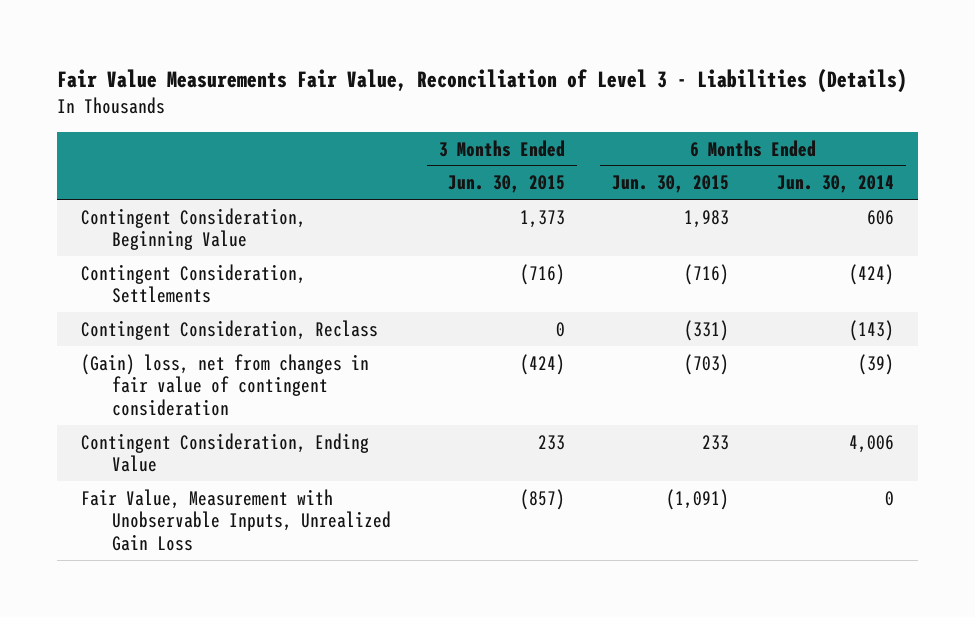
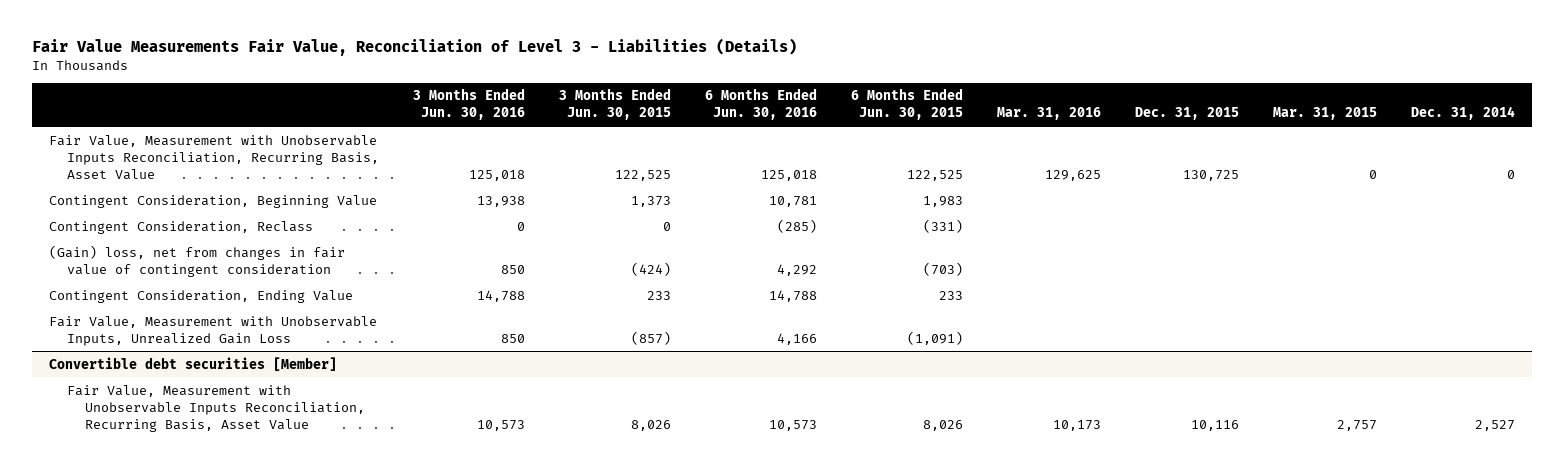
[777,175,895,194] Jun. 30, 2014 -> none
none -> [412,88,525,121] 3 Months Ended Jun. 30, 2016
none -> [704,88,817,121] 6 Months Ended Jun. 30, 2016
none -> [996,107,1101,121] Mar. 31, 2016
none -> [1134,107,1239,121] Dec. 31, 2015
none -> [1272,107,1377,121] Mar. 31, 2015
none -> [1410,106,1515,121] Dec. 31, 2014
none -> [48,134,379,180] Fair Value, Measurement with Unobservable Inputs Reconciliation, Recurring Basis, Asset Value
[80,263,306,304] Contingent Consideration, Settlements -> none
none -> [48,356,337,371] Convertible debt securities [Member]
none -> [66,384,365,432] Fair Value, Measurement with Unobservable Inputs Reconciliation, Recurring Basis, Asset Value

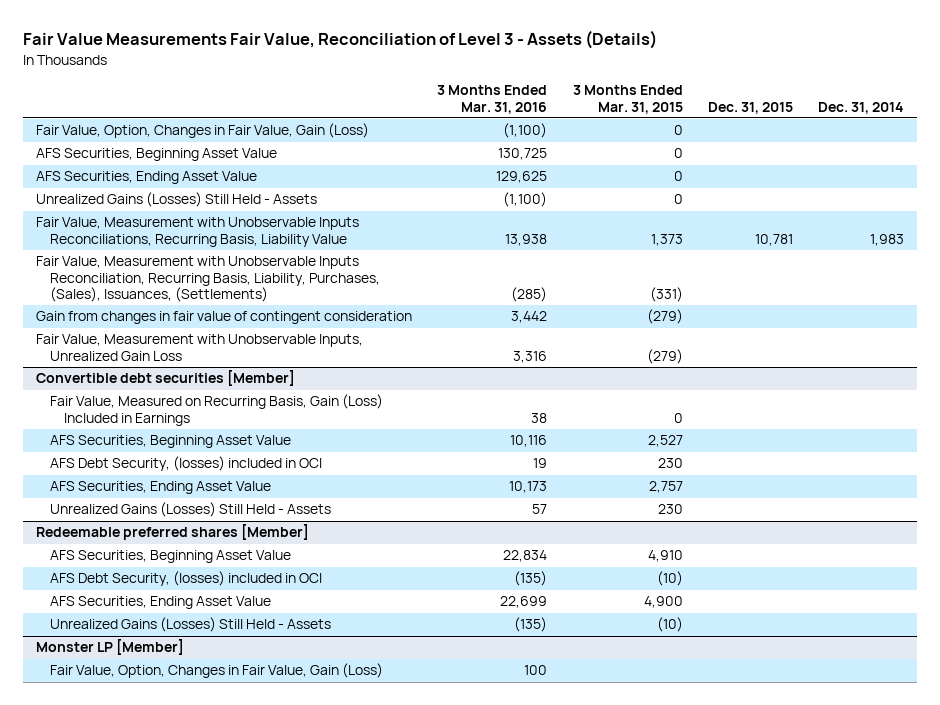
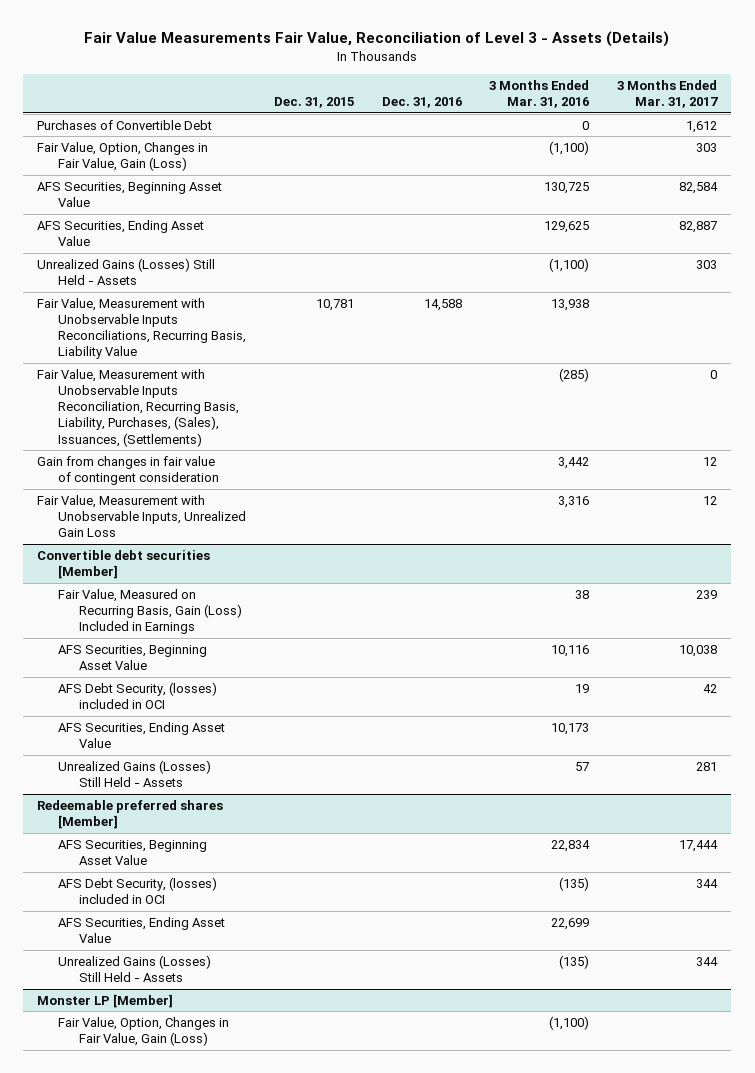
[572,85,683,114] 3 Months Ended Mar. 31, 2015 -> none
[818,101,905,114] Dec. 31, 2014 -> none
none -> [381,96,462,108] Dec. 31, 2016
none -> [617,79,719,108] 3 Months Ended Mar. 31, 2017
none -> [37,119,213,130] Purchases of Convertible Debt
[524,665,548,676] 100 -> [549,1015,590,1030] (1,100)

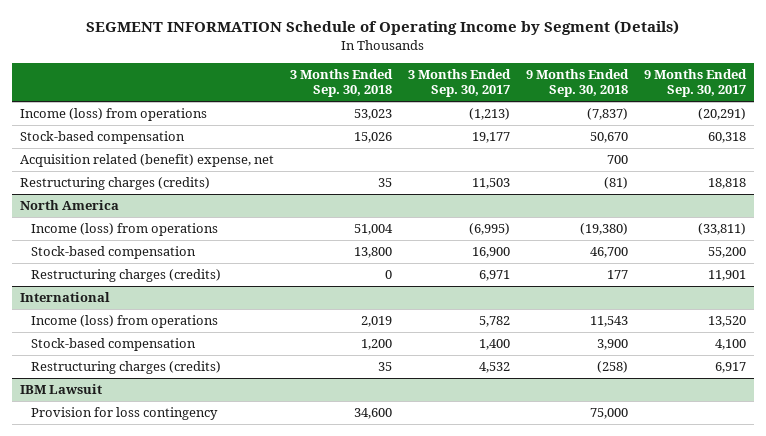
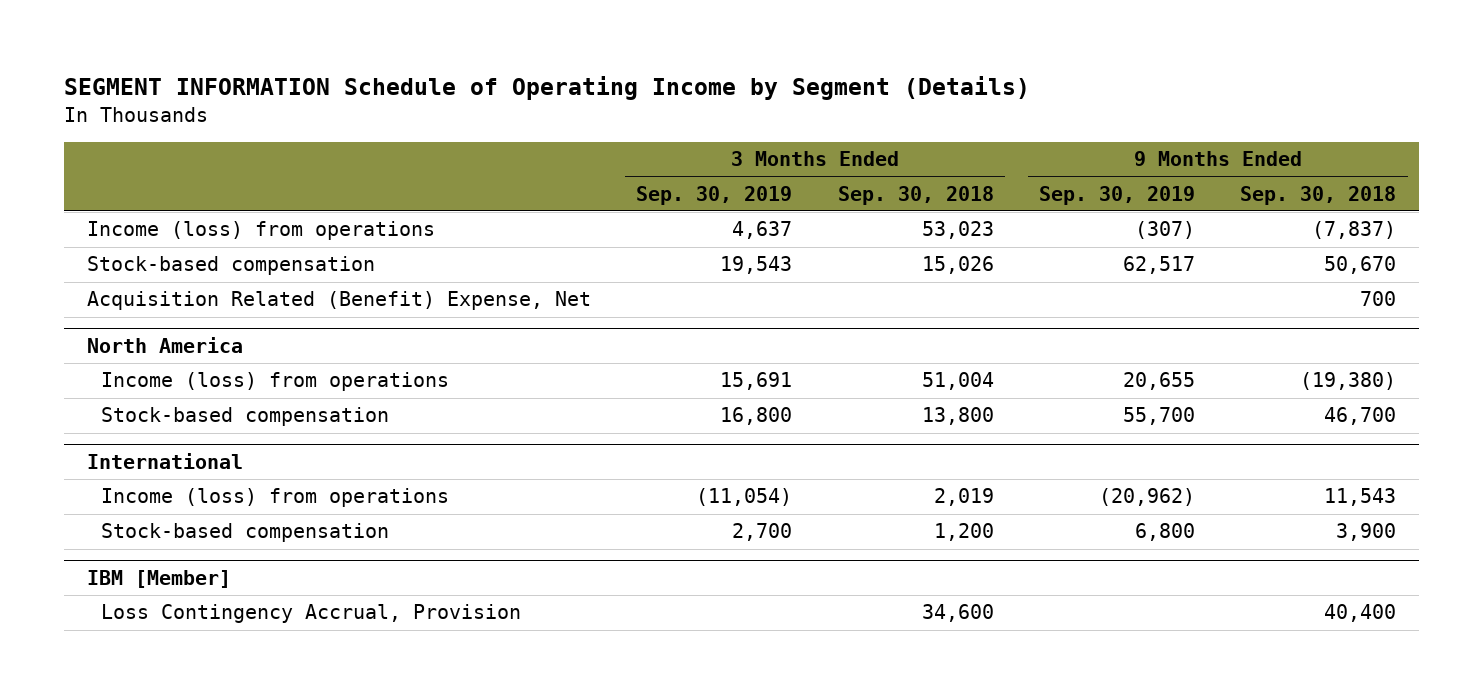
[408,69,512,98] 3 Months Ended Sep. 30, 2017 -> none
[644,69,748,98] 9 Months Ended Sep. 30, 2017 -> none
none -> [636,185,793,205] Sep. 30, 2019
none -> [1038,185,1195,205] Sep. 30, 2019
[20,176,211,190] Restructuring charges (credits) -> none
[20,153,275,167] Acquisition related (benefit) expense, net -> [87,291,592,311] Acquisition Related (Benefit) Expense, Net
[31,268,222,282] Restructuring charges (credits) -> none
[31,360,222,374] Restructuring charges (credits) -> none
[20,383,103,394] IBM Lawsuit -> [87,569,232,588] IBM [Member]
[31,406,219,420] Provision for loss contingency -> [101,604,522,624] Loss Contingency Accrual, Provision
[590,407,629,419] 75,000 -> [1324,604,1397,623] 40,400

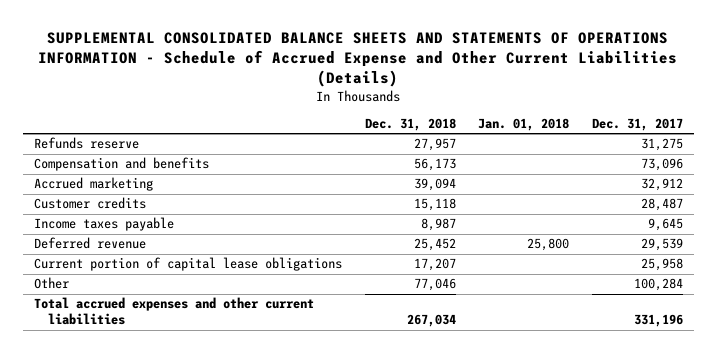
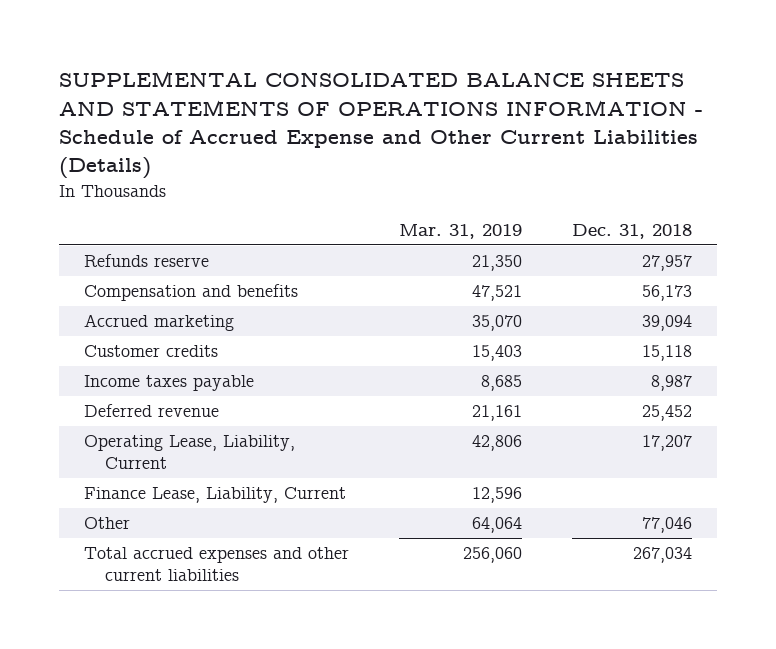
[478,118,570,132] Jan. 01, 2018 -> none
[591,118,683,132] Dec. 31, 2017 -> none
none -> [399,224,523,240] Mar. 31, 2019
[34,257,343,272] Current portion of capital lease obligations -> [84,435,296,470] Operating Lease, Liability, Current
none -> [84,487,347,504] Finance Lease, Liability, Current

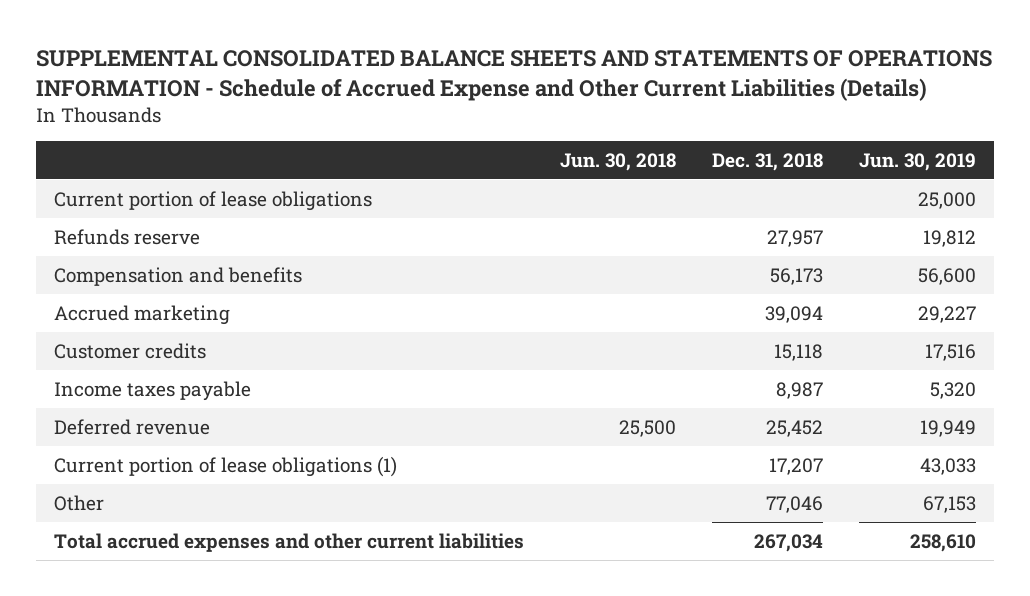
[399,224,523,240] Mar. 31, 2019 -> none
none -> [560,152,677,171] Jun. 30, 2018
none -> [858,152,976,171] Jun. 30, 2019
none -> [54,190,373,211] Current portion of lease obligations
[84,487,347,504] Finance Lease, Liability, Current -> none
[84,435,296,470] Operating Lease, Liability, Current -> [54,455,398,477] Current portion of lease obligations (1)

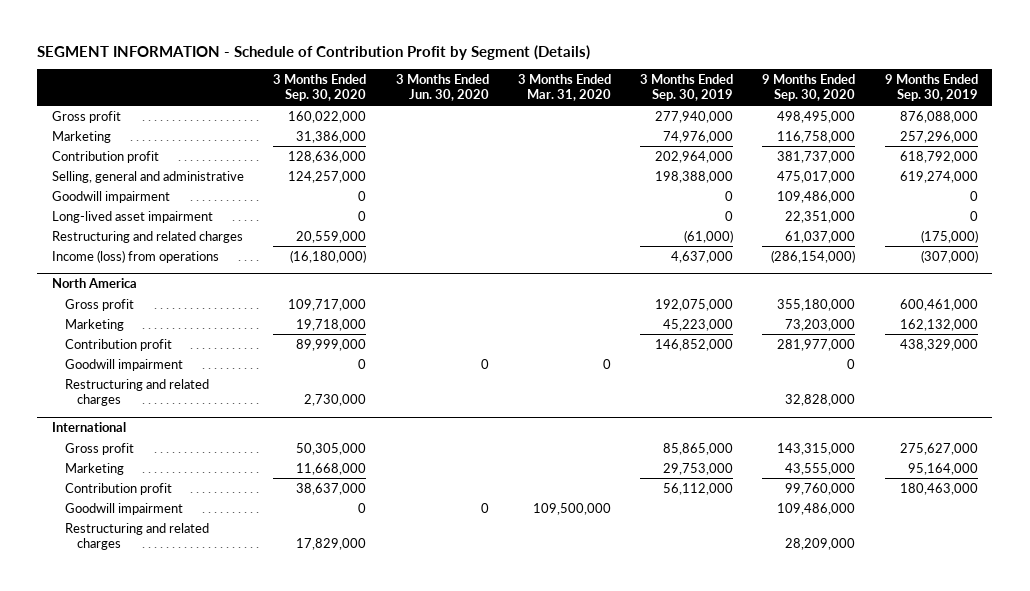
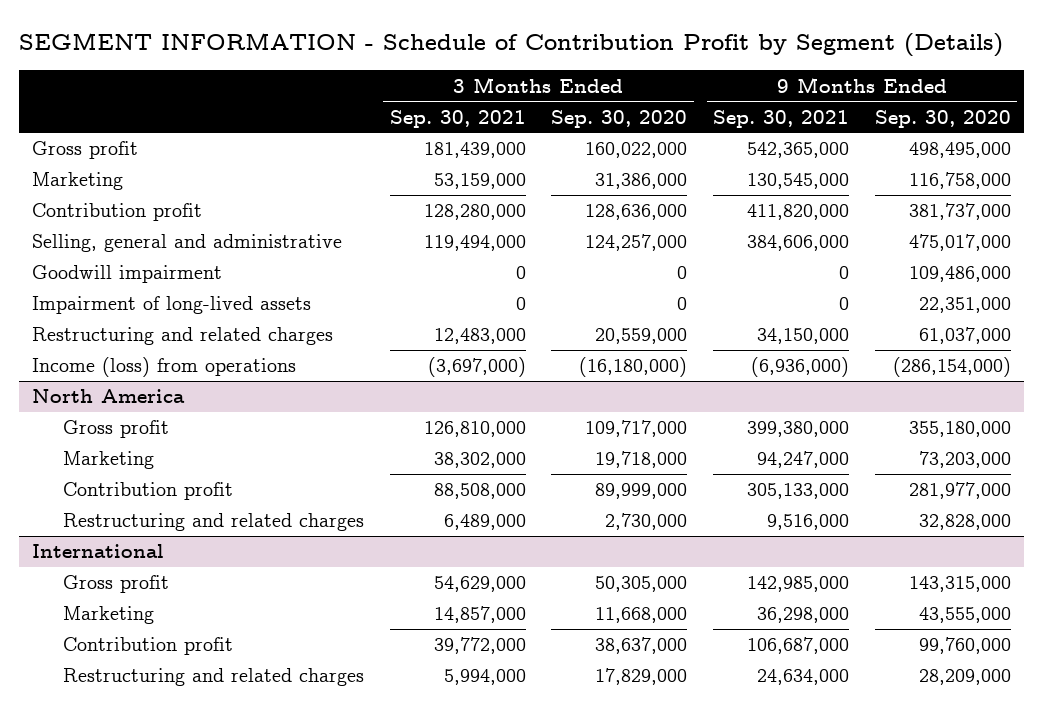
[395,74,489,102] 3 Months Ended Jun. 30, 2020 -> none
[517,74,611,102] 3 Months Ended Mar. 31, 2020 -> none
[640,74,734,102] 3 Months Ended Sep. 30, 2019 -> none
[884,74,978,102] 9 Months Ended Sep. 30, 2019 -> none
none -> [389,109,526,128] Sep. 30, 2021
none -> [712,109,849,128] Sep. 30, 2021
[52,210,214,223] Long-lived asset impairment -> [31,296,311,315] Impairment of long-lived assets
[64,358,183,371] Goodwill impairment -> none
[64,502,183,515] Goodwill impairment -> none

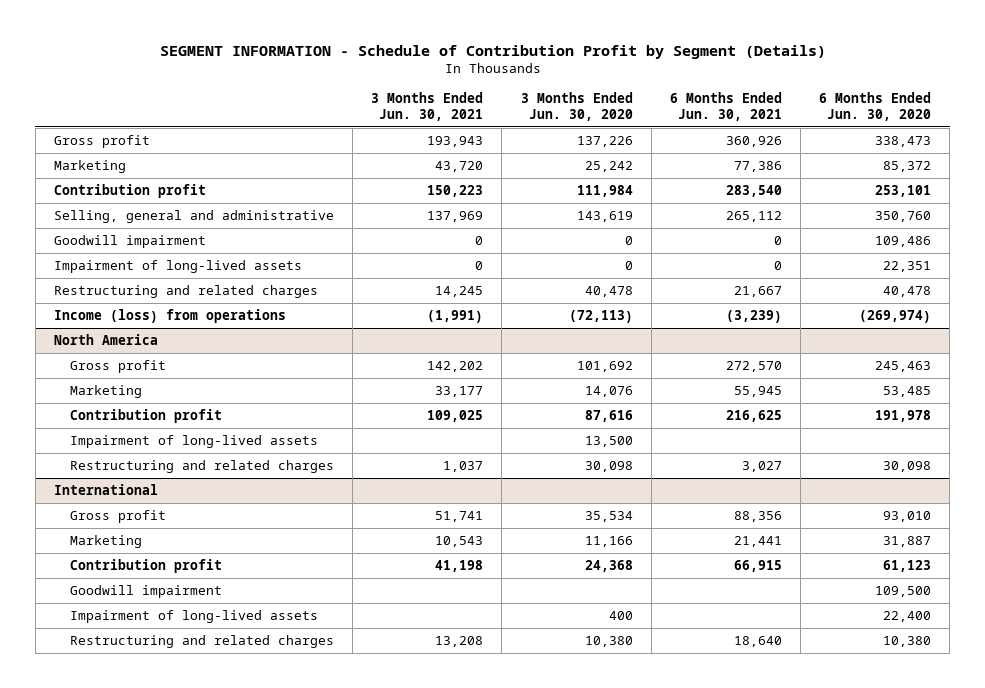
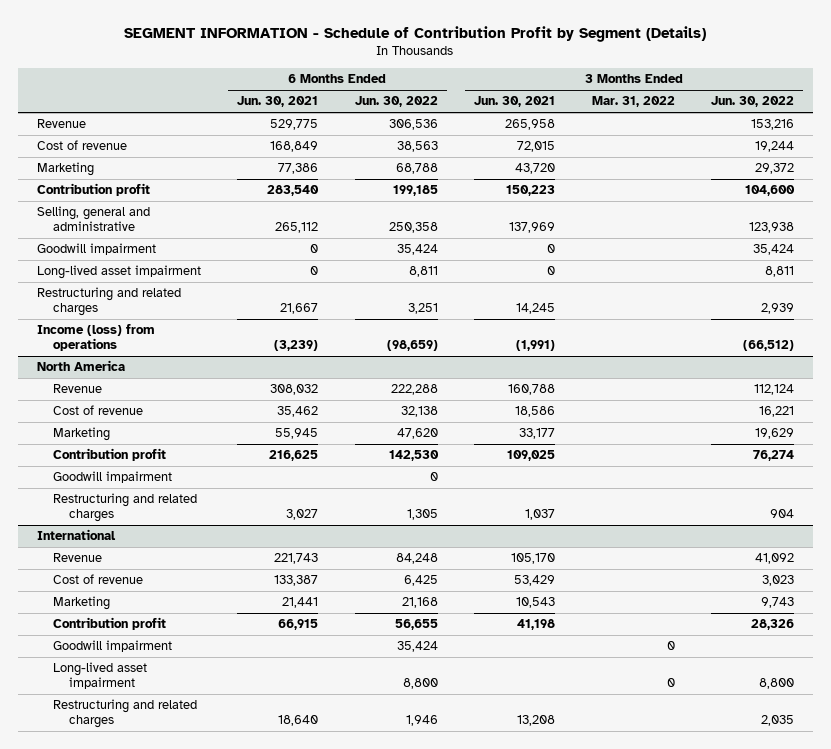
[520,92,633,122] 3 Months Ended Jun. 30, 2020 -> none
[819,92,932,122] 6 Months Ended Jun. 30, 2020 -> none
none -> [354,96,438,108] Jun. 30, 2022
none -> [591,96,675,108] Mar. 31, 2022
none -> [711,96,795,108] Jun. 30, 2022
[54,135,151,149] Gross profit -> none
none -> [36,119,86,129] Revenue
none -> [36,140,127,151] Cost of revenue
[54,260,303,274] Impairment of long-lived assets -> [36,265,201,280] Long-lived asset impairment
[70,360,167,374] Gross profit -> none
none -> [52,384,102,394] Revenue
none -> [52,405,143,416] Cost of revenue
[70,435,319,449] Impairment of long-lived assets -> none
none -> [52,471,172,484] Goodwill impairment
[70,510,167,524] Gross profit -> none
none -> [52,553,102,563] Revenue
none -> [52,574,143,585] Cost of revenue
[70,610,319,624] Impairment of long-lived assets -> [52,662,147,690] Long-lived asset impairment

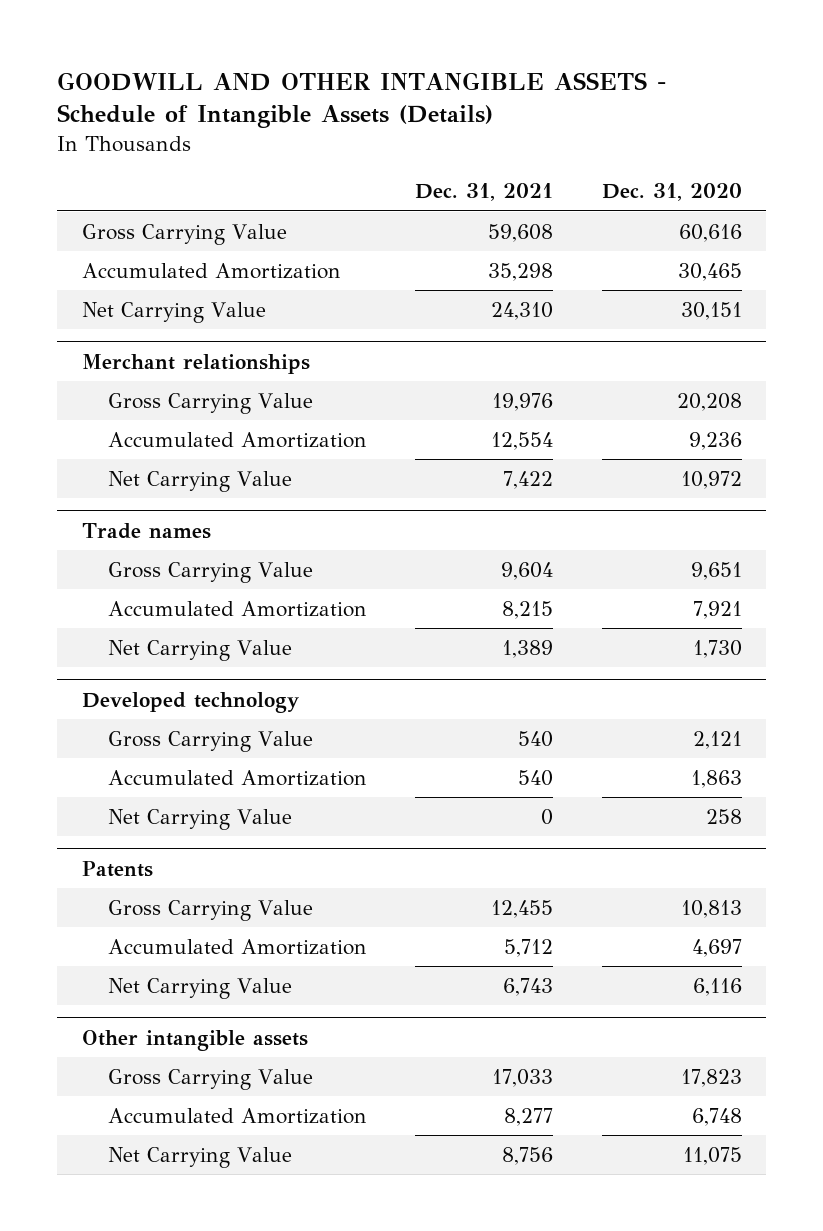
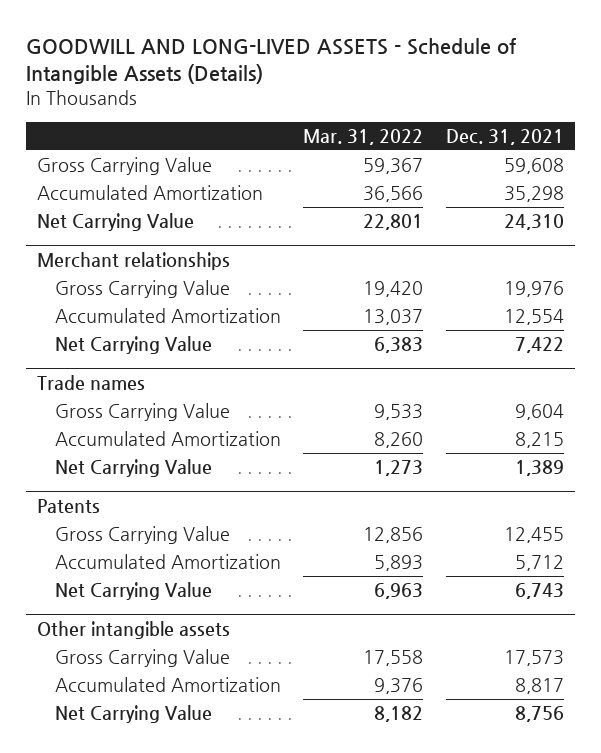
[57,71,667,129] GOODWILL AND OTHER INTANGIBLE ASSETS - Schedule of Intangible Assets (Details) -> [25,37,516,85] GOODWILL AND LONG-LIVED ASSETS - Schedule of Intangible Assets (Details)
[601,183,742,202] Dec. 31, 2020 -> none
none -> [303,128,424,145] Mar. 31, 2022
[81,691,299,713] Developed technology -> none
[107,730,313,752] Gross Carrying Value -> none
[107,769,367,786] Accumulated Amortization -> none
[107,808,292,830] Net Carrying Value -> none
[492,1068,554,1087] 17,033 -> [504,650,565,667] 17,573
[504,1107,554,1126] 8,277 -> [515,678,565,695] 8,817

